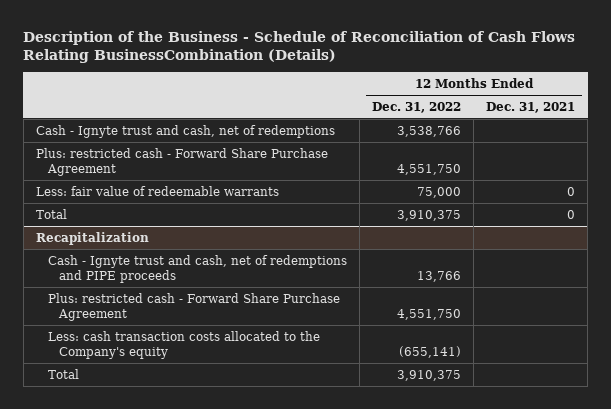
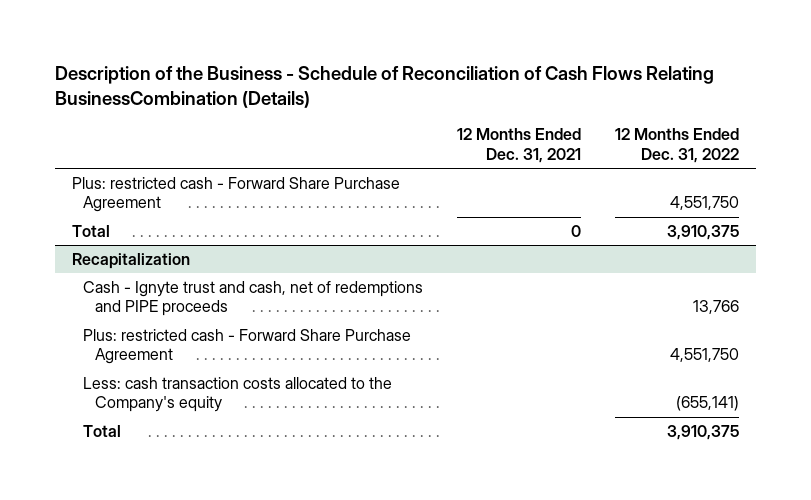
[36,124,336,138] Cash - Ignyte trust and cash, net of redemptions -> none
[36,185,280,196] Less: fair value of redeemable warrants -> none

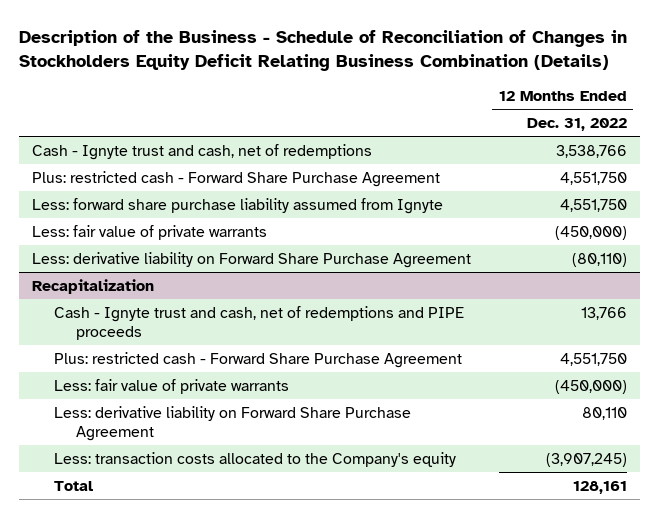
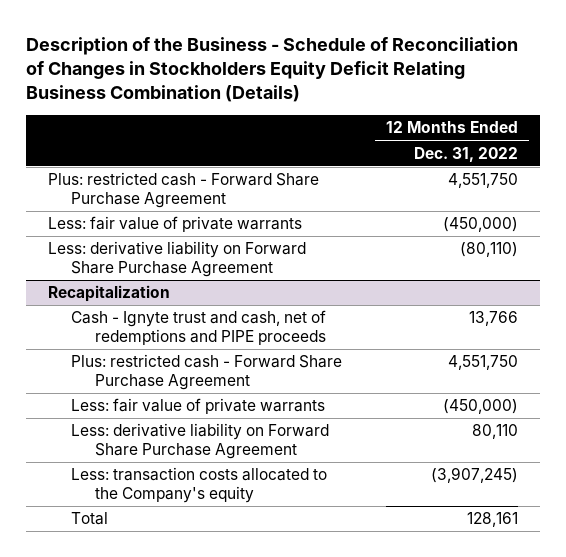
[32,143,373,160] Cash - Ignyte trust and cash, net of redemptions -> none
[32,197,444,214] Less: forward share purchase liability assumed from Ignyte -> none

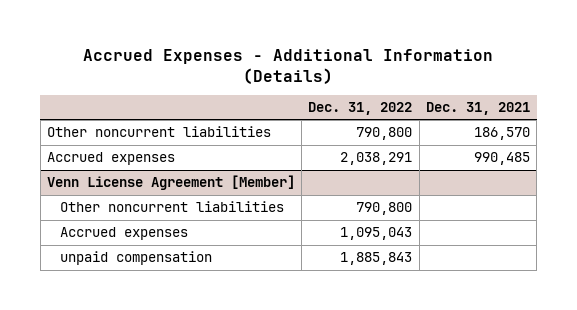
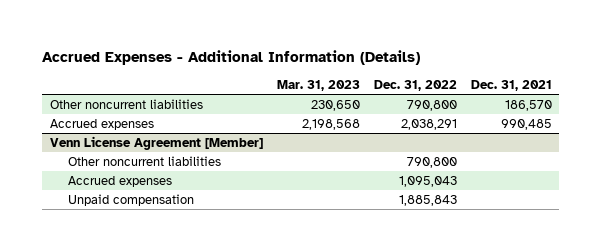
none -> [276,80,360,92] Mar. 31, 2023
[60,251,213,266] unpaid compensation -> [67,193,194,206] Unpaid compensation

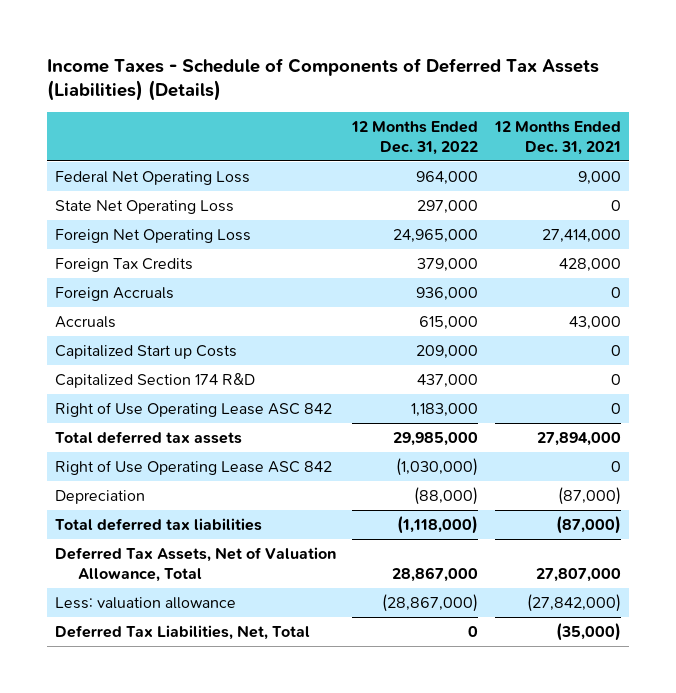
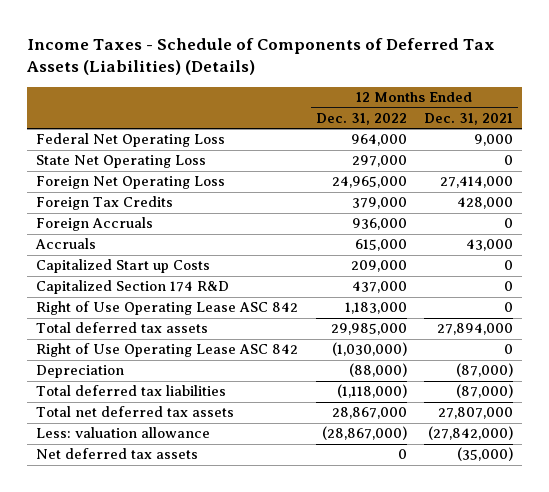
[55,547,337,582] Deferred Tax Assets, Net of Valuation Allowance, Total -> [36,406,235,418] Total net deferred tax assets
[55,625,311,641] Deferred Tax Liabilities, Net, Total -> [36,448,199,460] Net deferred tax assets

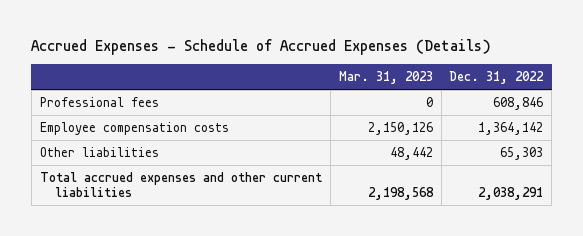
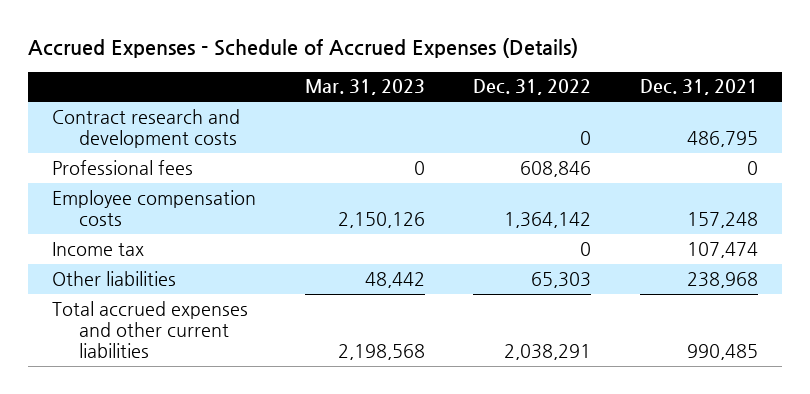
none -> [639,79,758,96] Dec. 31, 2021
none -> [51,108,240,149] Contract research and development costs
none -> [51,241,144,256] Income tax

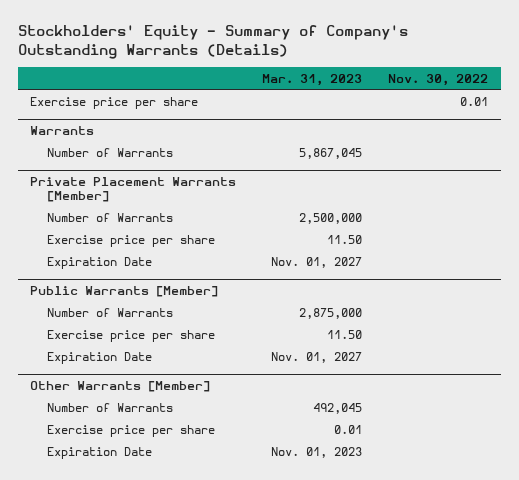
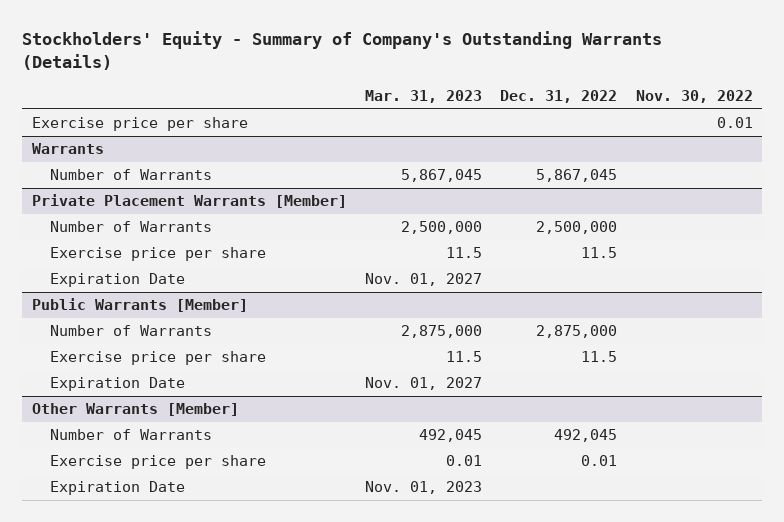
none -> [500,90,618,104] Dec. 31, 2022
[327,234,363,244] 11.50 -> [446,247,483,259] 11.5
[327,329,363,339] 11.50 -> [446,351,483,363] 11.5

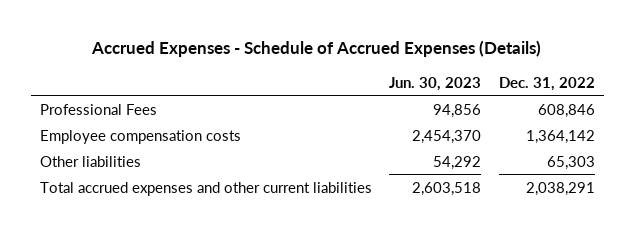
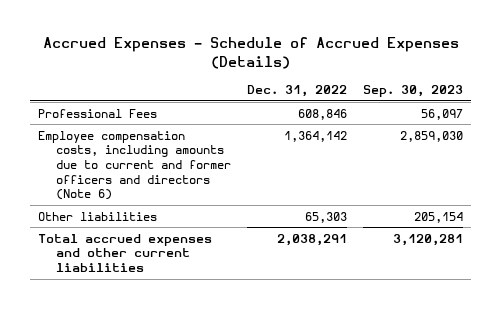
[389,76,482,91] Jun. 30, 2023 -> none
none -> [362,85,463,98] Sep. 30, 2023
[39,129,241,144] Employee compensation costs -> [38,130,232,201] Employee compensation costs, including amounts due to current and former officers and directors (Note 6)

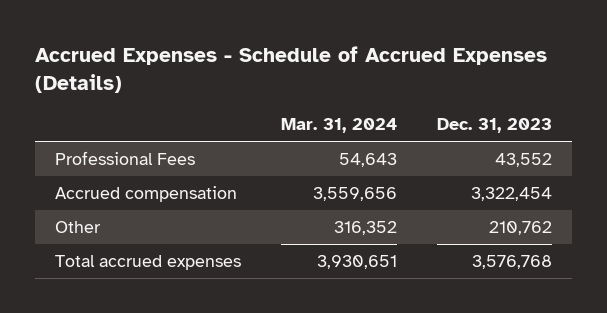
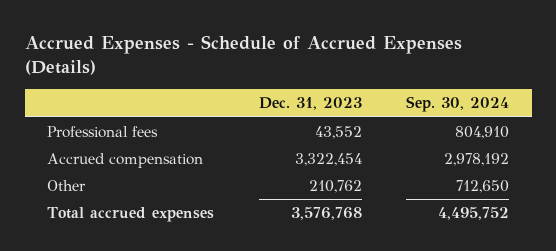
[281,118,398,134] Mar. 31, 2024 -> none
none -> [406,96,510,113] Sep. 30, 2024
[55,150,196,165] Professional Fees -> [47,126,159,139] Professional fees

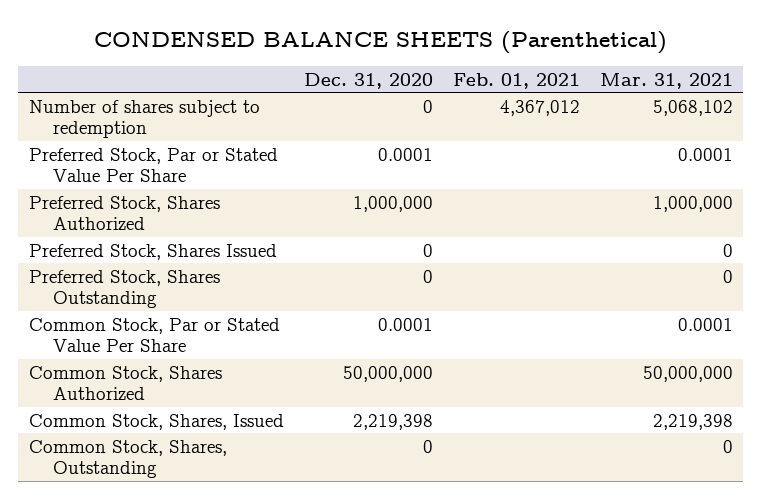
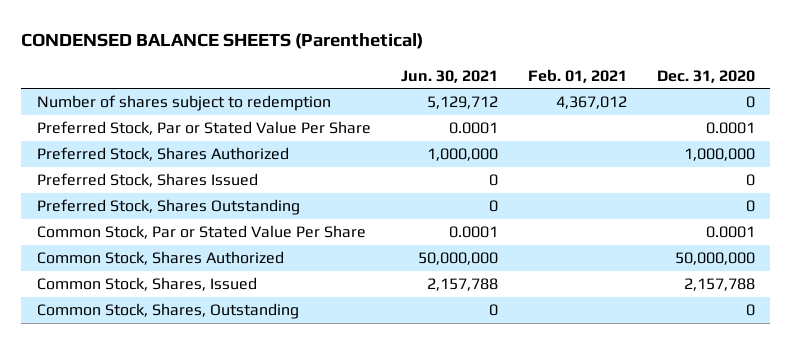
[599,72,733,89] Mar. 31, 2021 -> none
none -> [400,69,498,83] Jun. 30, 2021
[352,413,433,430] 2,219,398 -> [683,278,755,292] 2,157,788

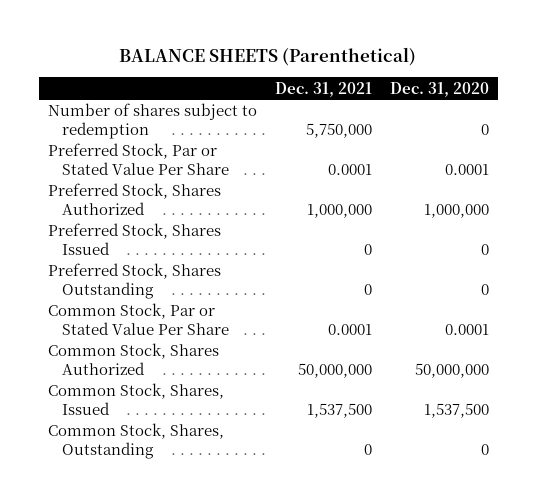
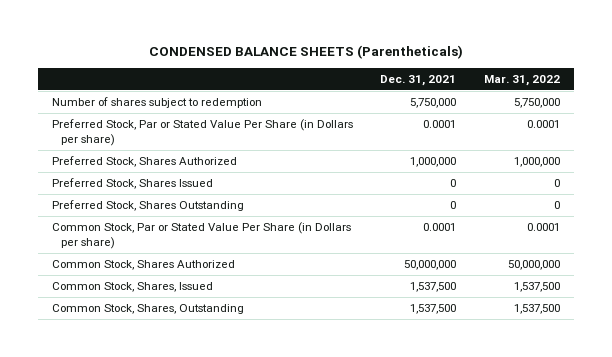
[119,47,417,67] BALANCE SHEETS (Parenthetical) -> [148,45,463,60] CONDENSED BALANCE SHEETS (Parentheticals)
[389,81,489,97] Dec. 31, 2020 -> none
none -> [484,74,561,86] Mar. 31, 2022
[47,143,229,175] Preferred Stock, Par or Stated Value Per Share -> [51,119,353,146] Preferred Stock, Par or Stated Value Per Share (in Dollars per share)
[47,303,229,335] Common Stock, Par or Stated Value Per Share -> [51,222,351,249] Common Stock, Par or Stated Value Per Share (in Dollars per share)
[363,443,372,455] 0 -> [410,304,457,315] 1,537,500

